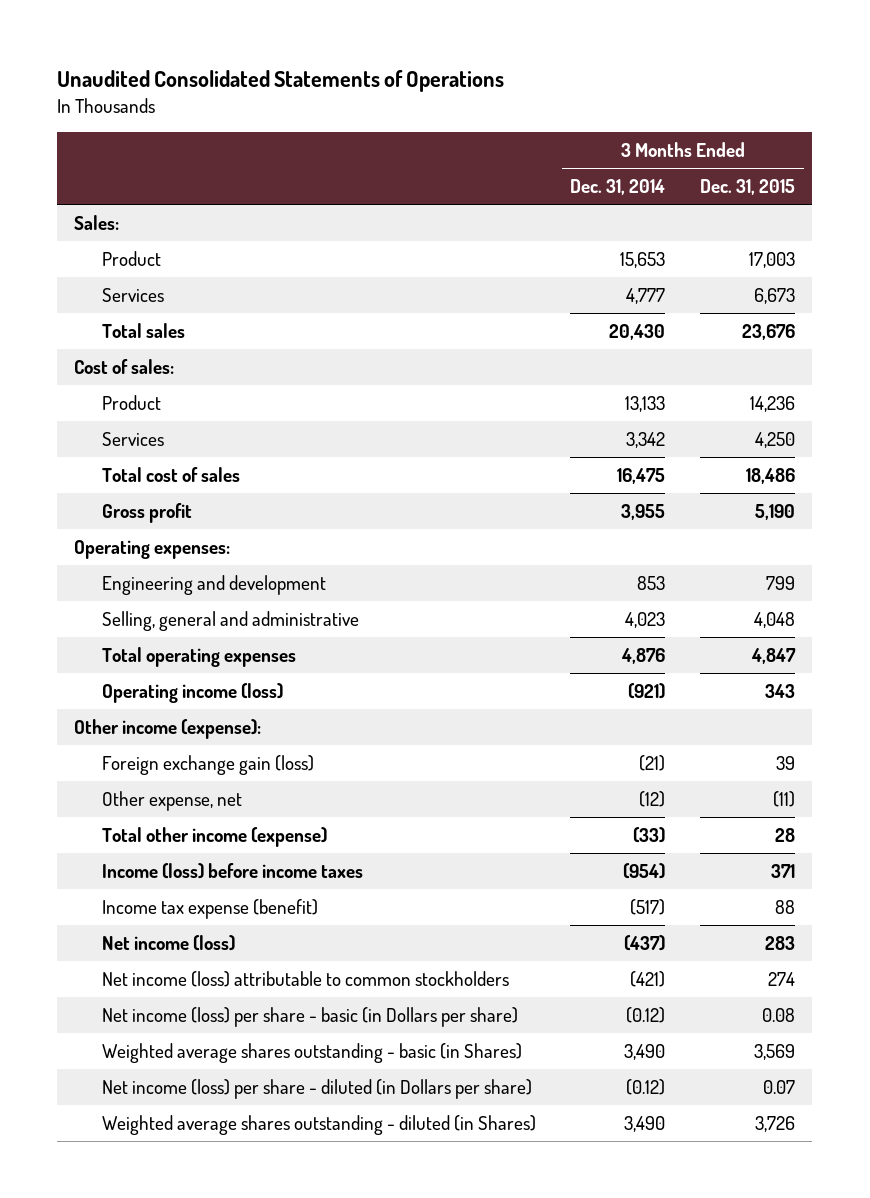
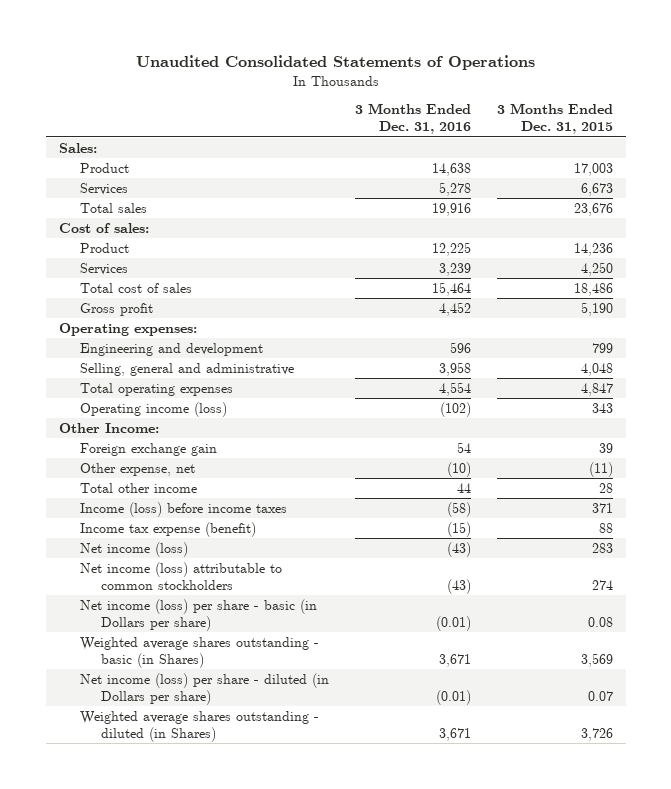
[570,179,666,196] Dec. 31, 2014 -> none
none -> [354,103,471,135] 3 Months Ended Dec. 31, 2016
[74,719,262,740] Other income (expense): -> [58,422,159,433] Other Income:
[101,755,314,776] Foreign exchange gain (loss) -> [79,442,217,456] Foreign exchange gain
[101,827,327,848] Total other income (expense) -> [79,482,197,493] Total other income

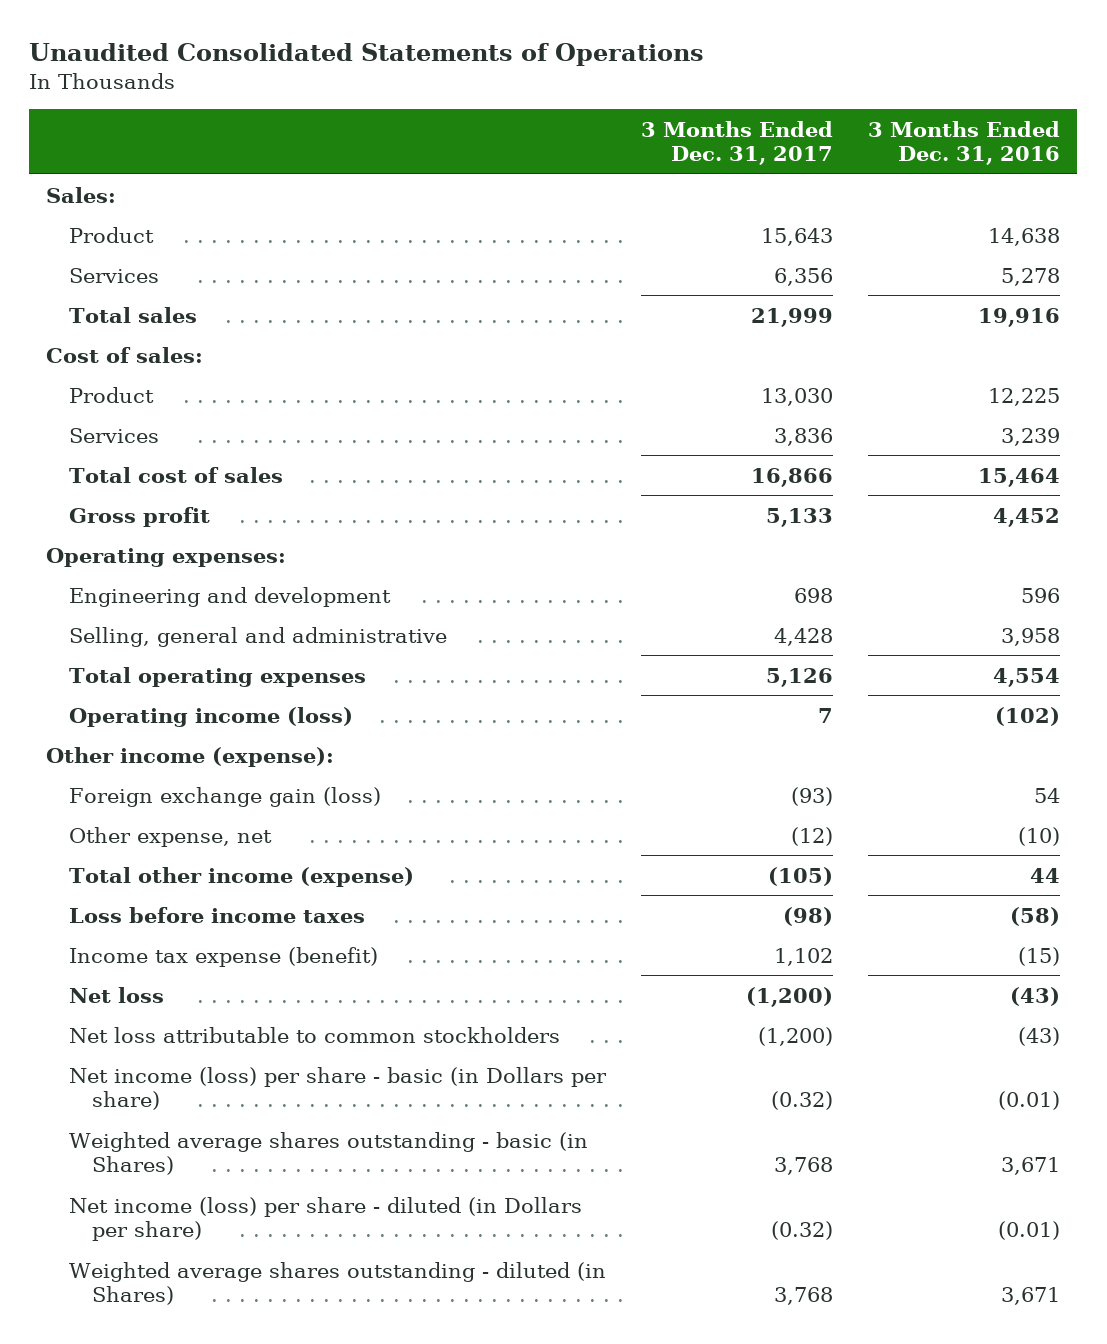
[496,103,613,135] 3 Months Ended Dec. 31, 2015 -> none
none -> [641,120,834,166] 3 Months Ended Dec. 31, 2017
[58,422,159,433] Other Income: -> [46,746,335,767] Other income (expense):
[79,442,217,456] Foreign exchange gain -> [69,786,382,807] Foreign exchange gain (loss)
[79,482,197,493] Total other income -> [69,866,415,887] Total other income (expense)
[79,501,287,517] Income (loss) before income taxes -> [69,906,366,923] Loss before income taxes
[79,541,188,557] Net income (loss) -> [69,986,165,1003] Net loss
[79,561,282,590] Net income (loss) attributable to common stockholders -> [69,1026,561,1043] Net loss attributable to common stockholders

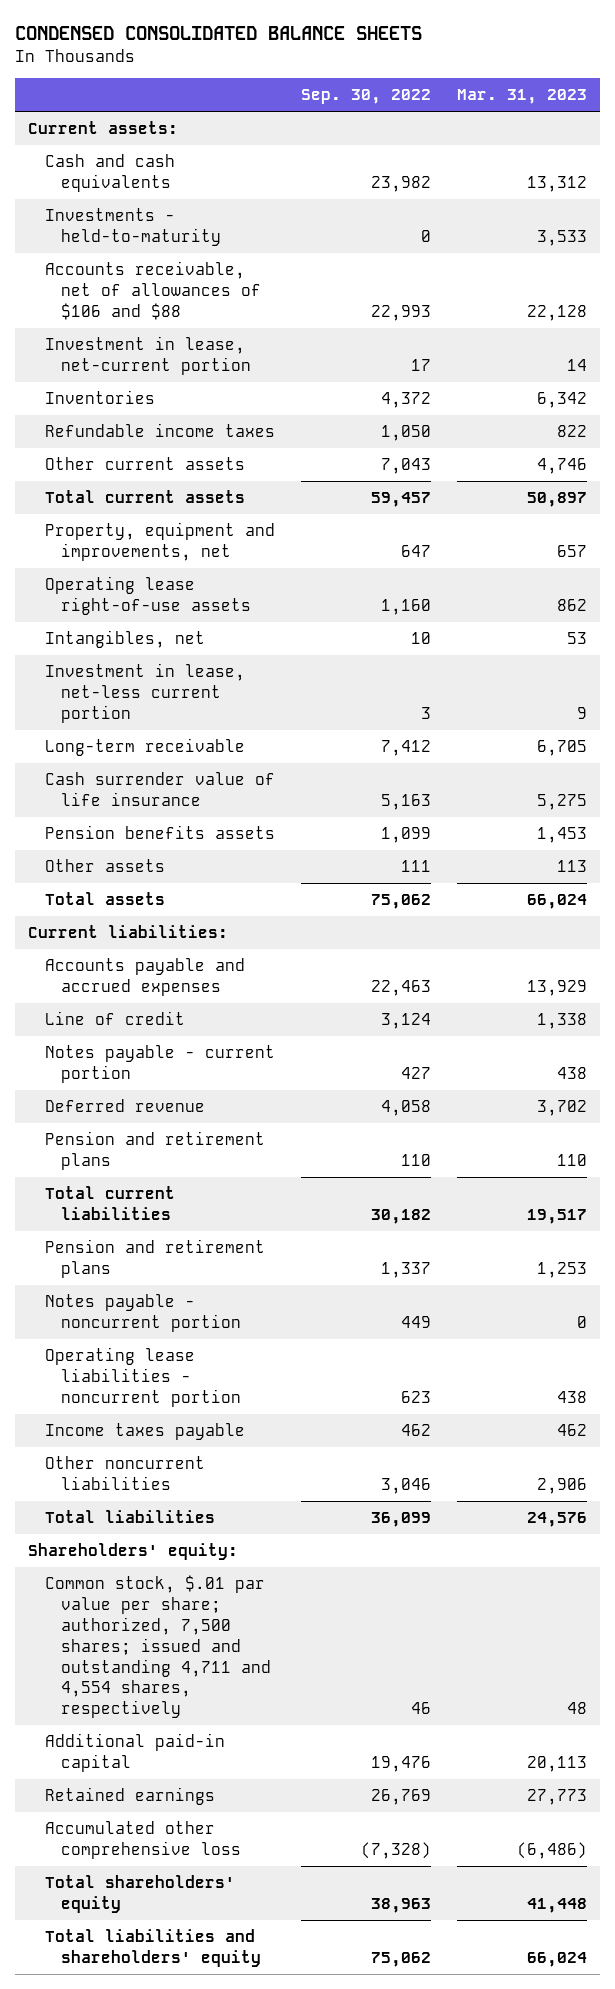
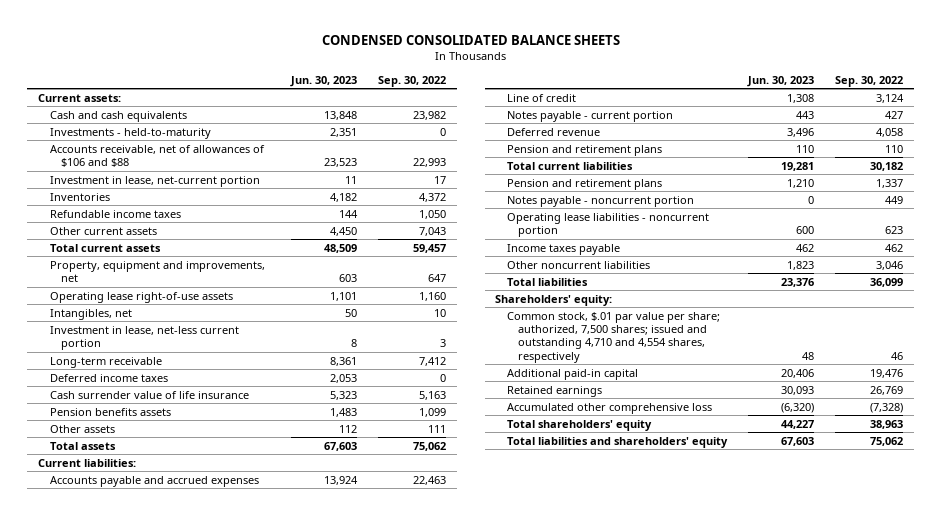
[456,89,587,105] Mar. 31, 2023 -> none
none -> [289,75,357,87] Jun. 30, 2023
none -> [49,373,168,382] Deferred income taxes
[44,1575,271,1719] Common stock, $.01 par value per share; authorized, 7,500 shares; issued and outstanding 4,711 and 4,554 shares, respectively -> [506,311,720,363] Common stock, $.01 par value per share; authorized, 7,500 shares; issued and outstanding 4,710 and 4,554 shares, respectively

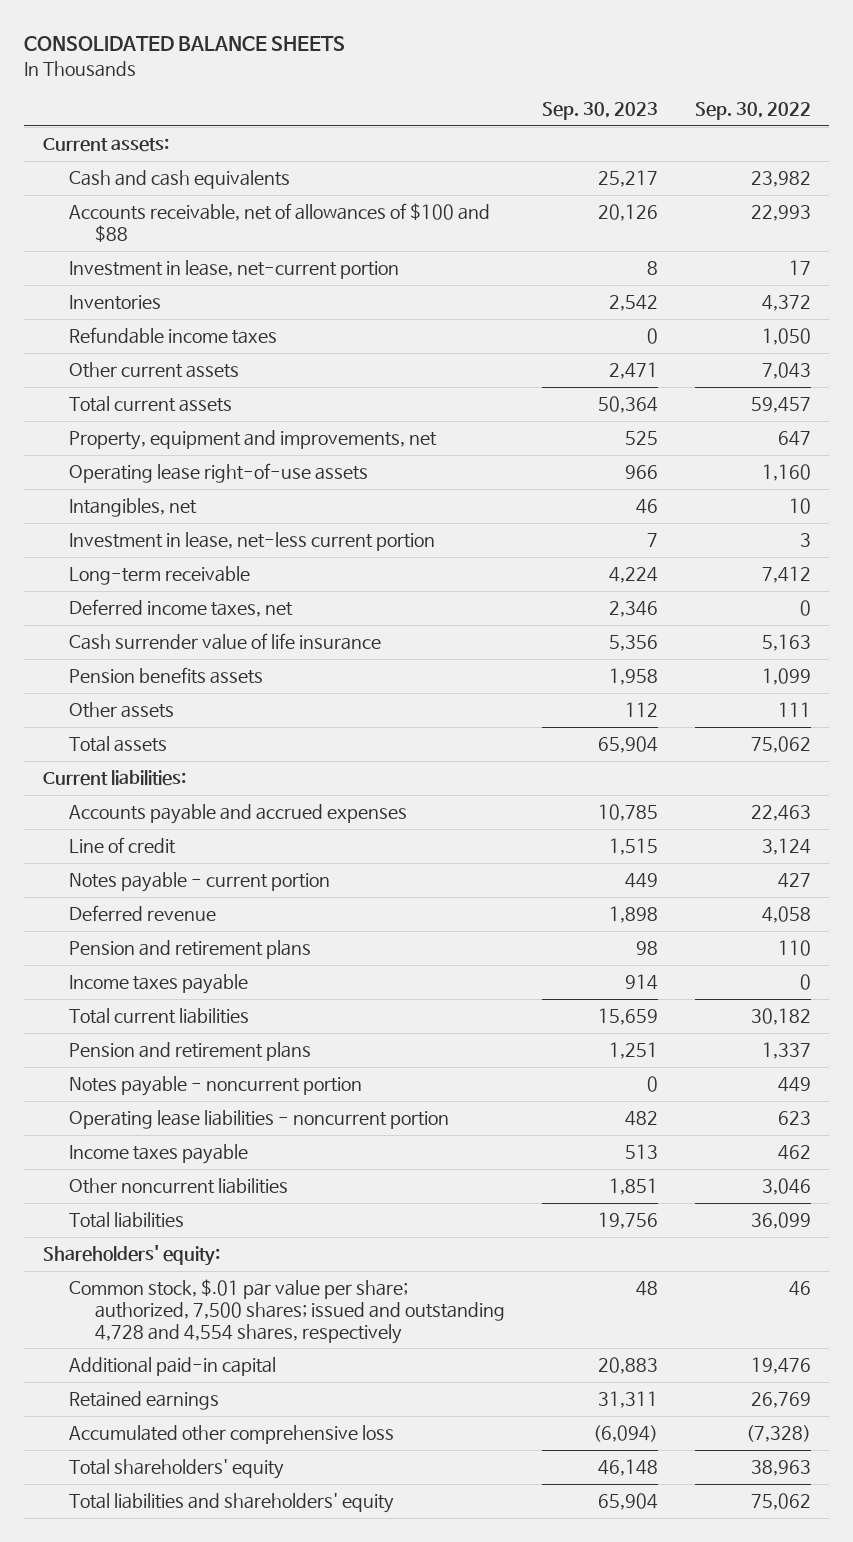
[321,34,620,45] CONDENSED CONSOLIDATED BALANCE SHEETS -> [24,36,346,52] CONSOLIDATED BALANCE SHEETS
[289,75,357,87] Jun. 30, 2023 -> none
none -> [542,102,659,121] Sep. 30, 2023
[49,127,211,139] Investments - held-to-maturity -> none
[49,144,265,168] Accounts receivable, net of allowances of $106 and $88 -> [69,203,491,242] Accounts receivable, net of allowances of $100 and $88
[49,373,168,382] Deferred income taxes -> [69,599,294,618] Deferred income taxes, net
none -> [69,974,249,995] Income taxes payable
[506,311,720,363] Common stock, $.01 par value per share; authorized, 7,500 shares; issued and outstanding 4,710 and 4,554 shares, respectively -> [69,1279,506,1344] Common stock, $.01 par value per share; authorized, 7,500 shares; issued and outstanding 4,728 and 4,554 shares, respectively

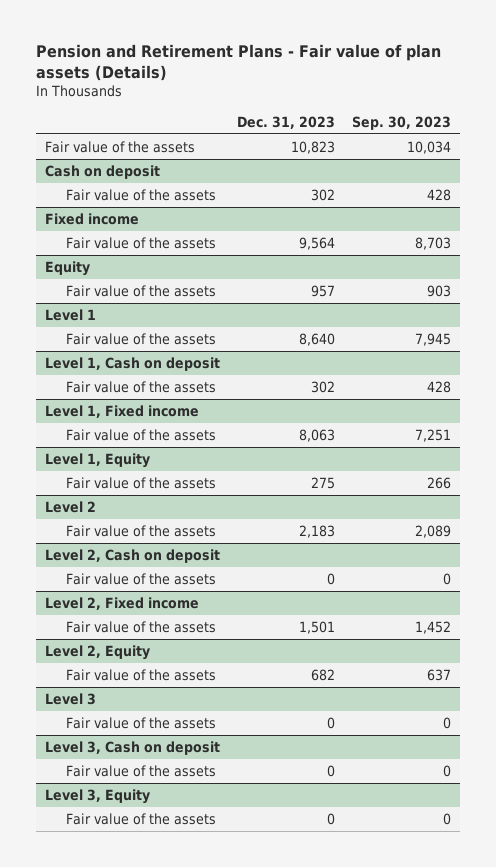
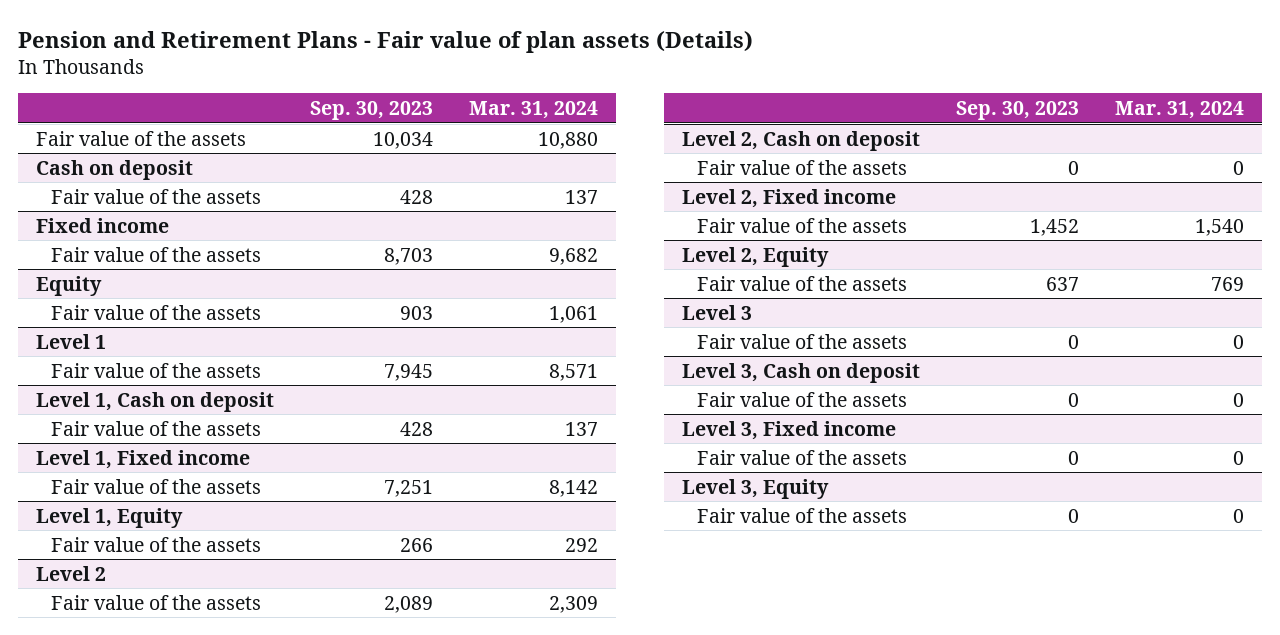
[236,115,335,129] Dec. 31, 2023 -> none
none -> [468,100,598,119] Mar. 31, 2024
none -> [682,420,897,440] Level 3, Fixed income
none -> [697,449,908,465] Fair value of the assets

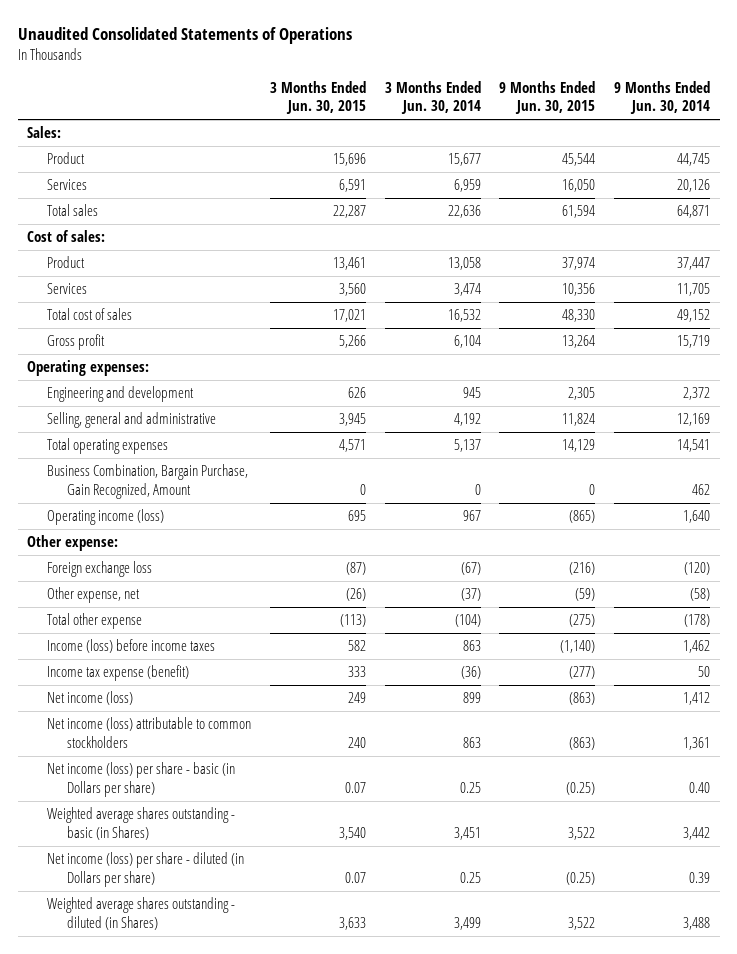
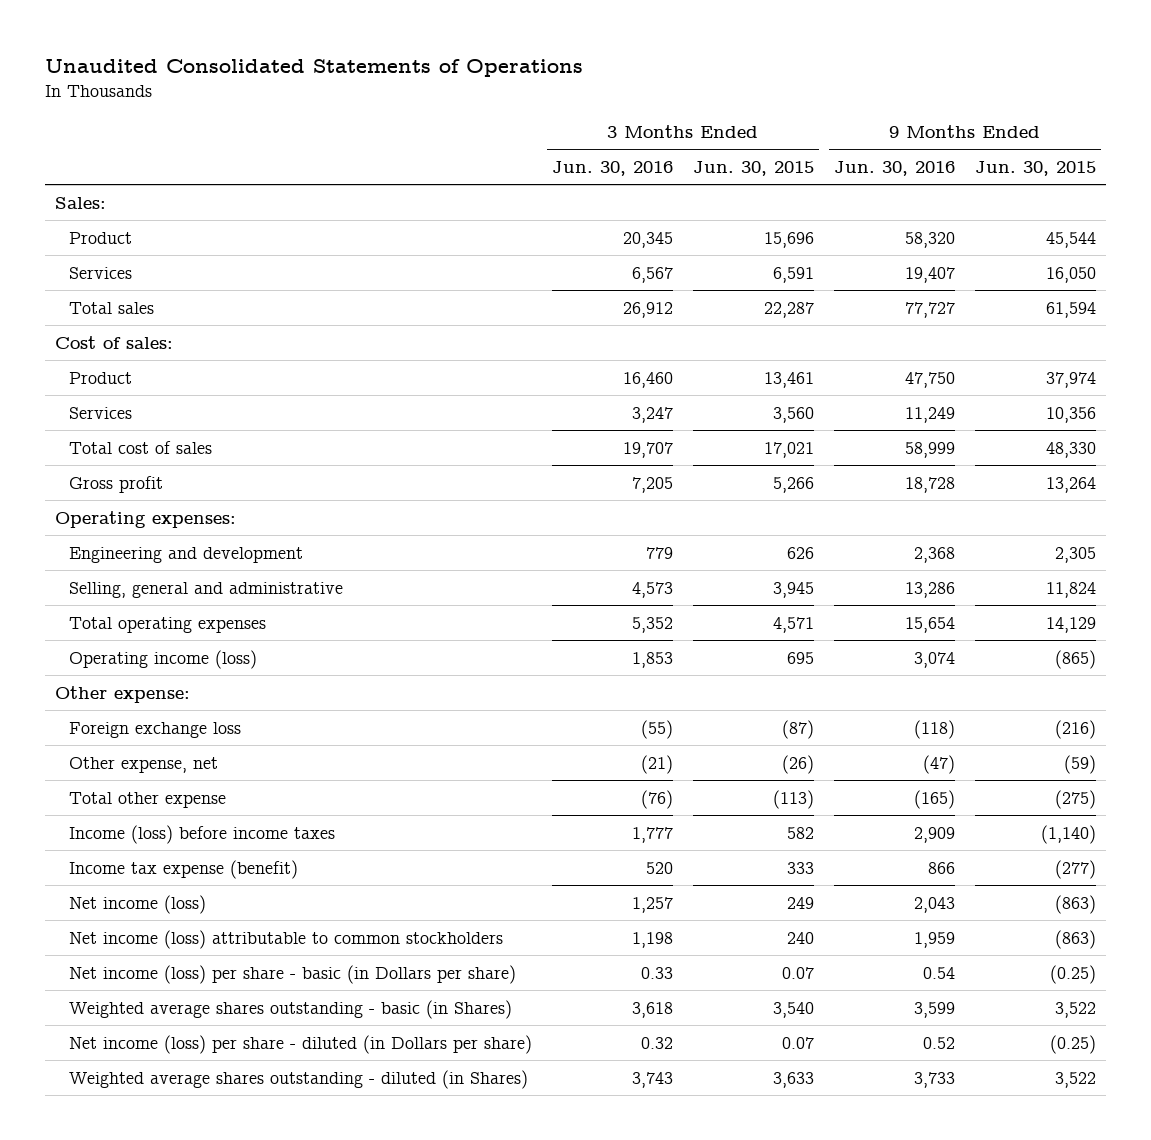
[384,81,481,115] 3 Months Ended Jun. 30, 2014 -> none
[614,81,711,115] 9 Months Ended Jun. 30, 2014 -> none
none -> [552,160,674,176] Jun. 30, 2016
none -> [833,160,955,176] Jun. 30, 2016
[47,464,249,499] Business Combination, Bargain Purchase, Gain Recognized, Amount -> none

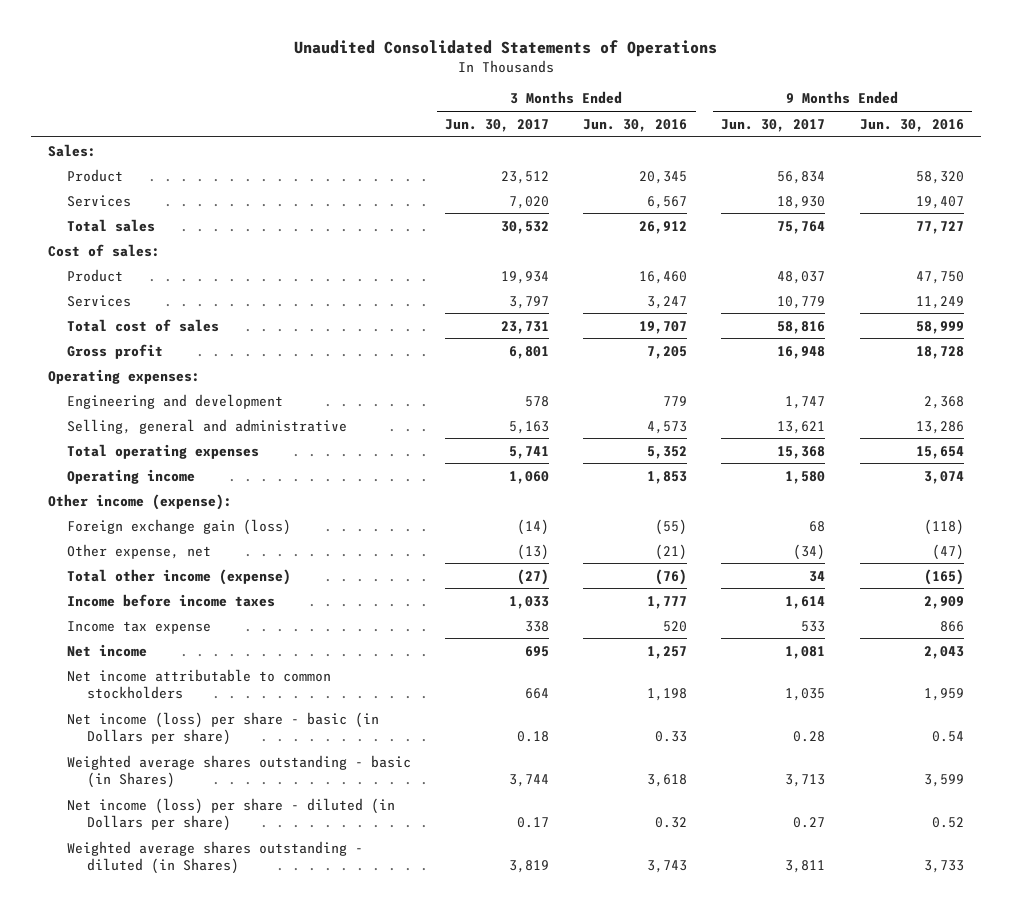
[693,160,815,176] Jun. 30, 2015 -> none
[974,160,1096,176] Jun. 30, 2015 -> none
none -> [445,118,550,132] Jun. 30, 2017
none -> [721,118,826,132] Jun. 30, 2017
[69,649,258,669] Operating income (loss) -> [67,468,196,484] Operating income
[54,685,190,703] Other expense: -> [48,493,233,510] Other income (expense):
[69,721,242,738] Foreign exchange loss -> [67,518,292,535] Foreign exchange gain (loss)
[69,791,227,808] Total other expense -> [67,568,292,585] Total other income (expense)
[69,824,336,844] Income (loss) before income taxes -> [67,593,276,607] Income before income taxes
[69,859,299,879] Income tax expense (benefit) -> [67,620,212,634] Income tax expense
[69,894,207,914] Net income (loss) -> [67,643,148,657] Net income
[69,929,504,949] Net income (loss) attributable to common stockholders -> [67,668,332,700] Net income attributable to common stockholders

